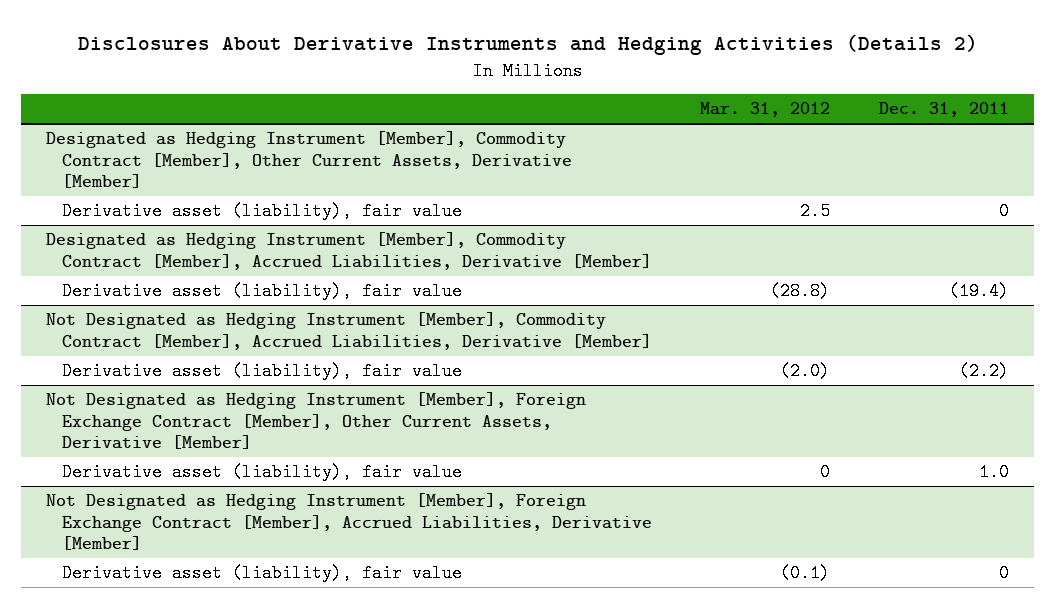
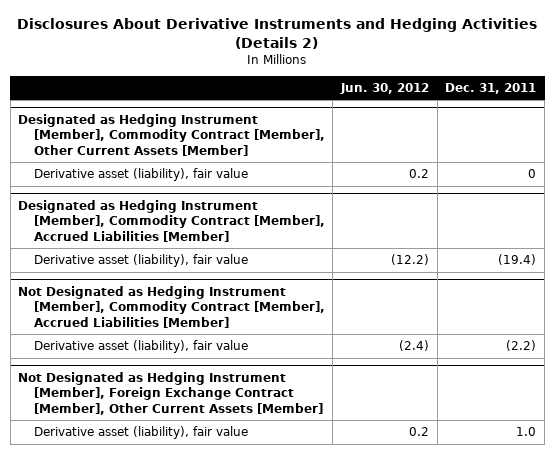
[700,102,831,118] Mar. 31, 2012 -> none
none -> [340,82,430,94] Jun. 30, 2012
[45,131,572,189] Designated as Hedging Instrument [Member], Commodity Contract [Member], Other Current Assets, Derivative [Member] -> [18,113,325,156] Designated as Hedging Instrument [Member], Commodity Contract [Member], Other Current Assets [Member]
[45,232,652,270] Designated as Hedging Instrument [Member], Commodity Contract [Member], Accrued Liabilities, Derivative [Member] -> [18,199,325,242] Designated as Hedging Instrument [Member], Commodity Contract [Member], Accrued Liabilities [Member]
[45,312,652,350] Not Designated as Hedging Instrument [Member], Commodity Contract [Member], Accrued Liabilities, Derivative [Member] -> [18,285,325,328] Not Designated as Hedging Instrument [Member], Commodity Contract [Member], Accrued Liabilities [Member]
[45,392,586,450] Not Designated as Hedging Instrument [Member], Foreign Exchange Contract [Member], Other Current Assets, Derivative [Member] -> [18,371,323,415] Not Designated as Hedging Instrument [Member], Foreign Exchange Contract [Member], Other Current Assets [Member]
[45,493,652,551] Not Designated as Hedging Instrument [Member], Foreign Exchange Contract [Member], Accrued Liabilities, Derivative [Member] -> none
[61,564,462,583] Derivative asset (liability), fair value -> none

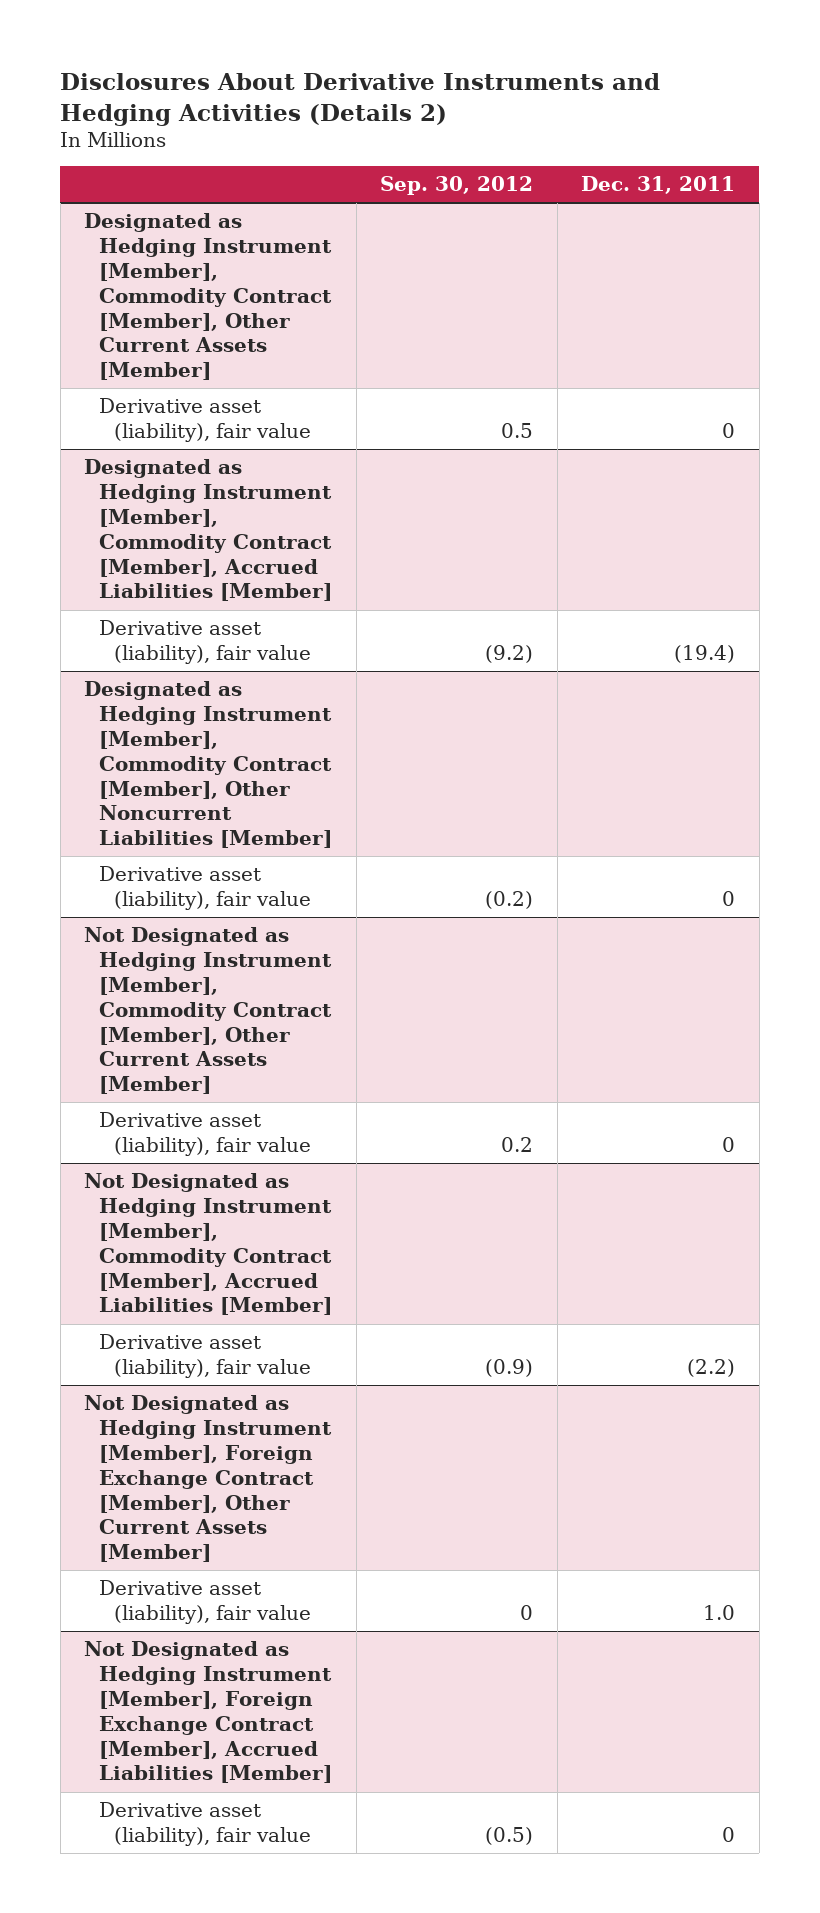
[340,82,430,94] Jun. 30, 2012 -> none
none -> [380,176,534,196] Sep. 30, 2012
none -> [84,681,333,849] Designated as Hedging Instrument [Member], Commodity Contract [Member], Other Noncurrent Liabilities [Member]
none -> [99,866,312,911] Derivative asset (liability), fair value
none -> [84,927,333,1095] Not Designated as Hedging Instrument [Member], Commodity Contract [Member], Other Current Assets [Member]
none -> [99,1112,312,1157] Derivative asset (liability), fair value
none -> [84,1641,333,1784] Not Designated as Hedging Instrument [Member], Foreign Exchange Contract [Member], Accrued Liabilities [Member]
none -> [99,1802,312,1847] Derivative asset (liability), fair value

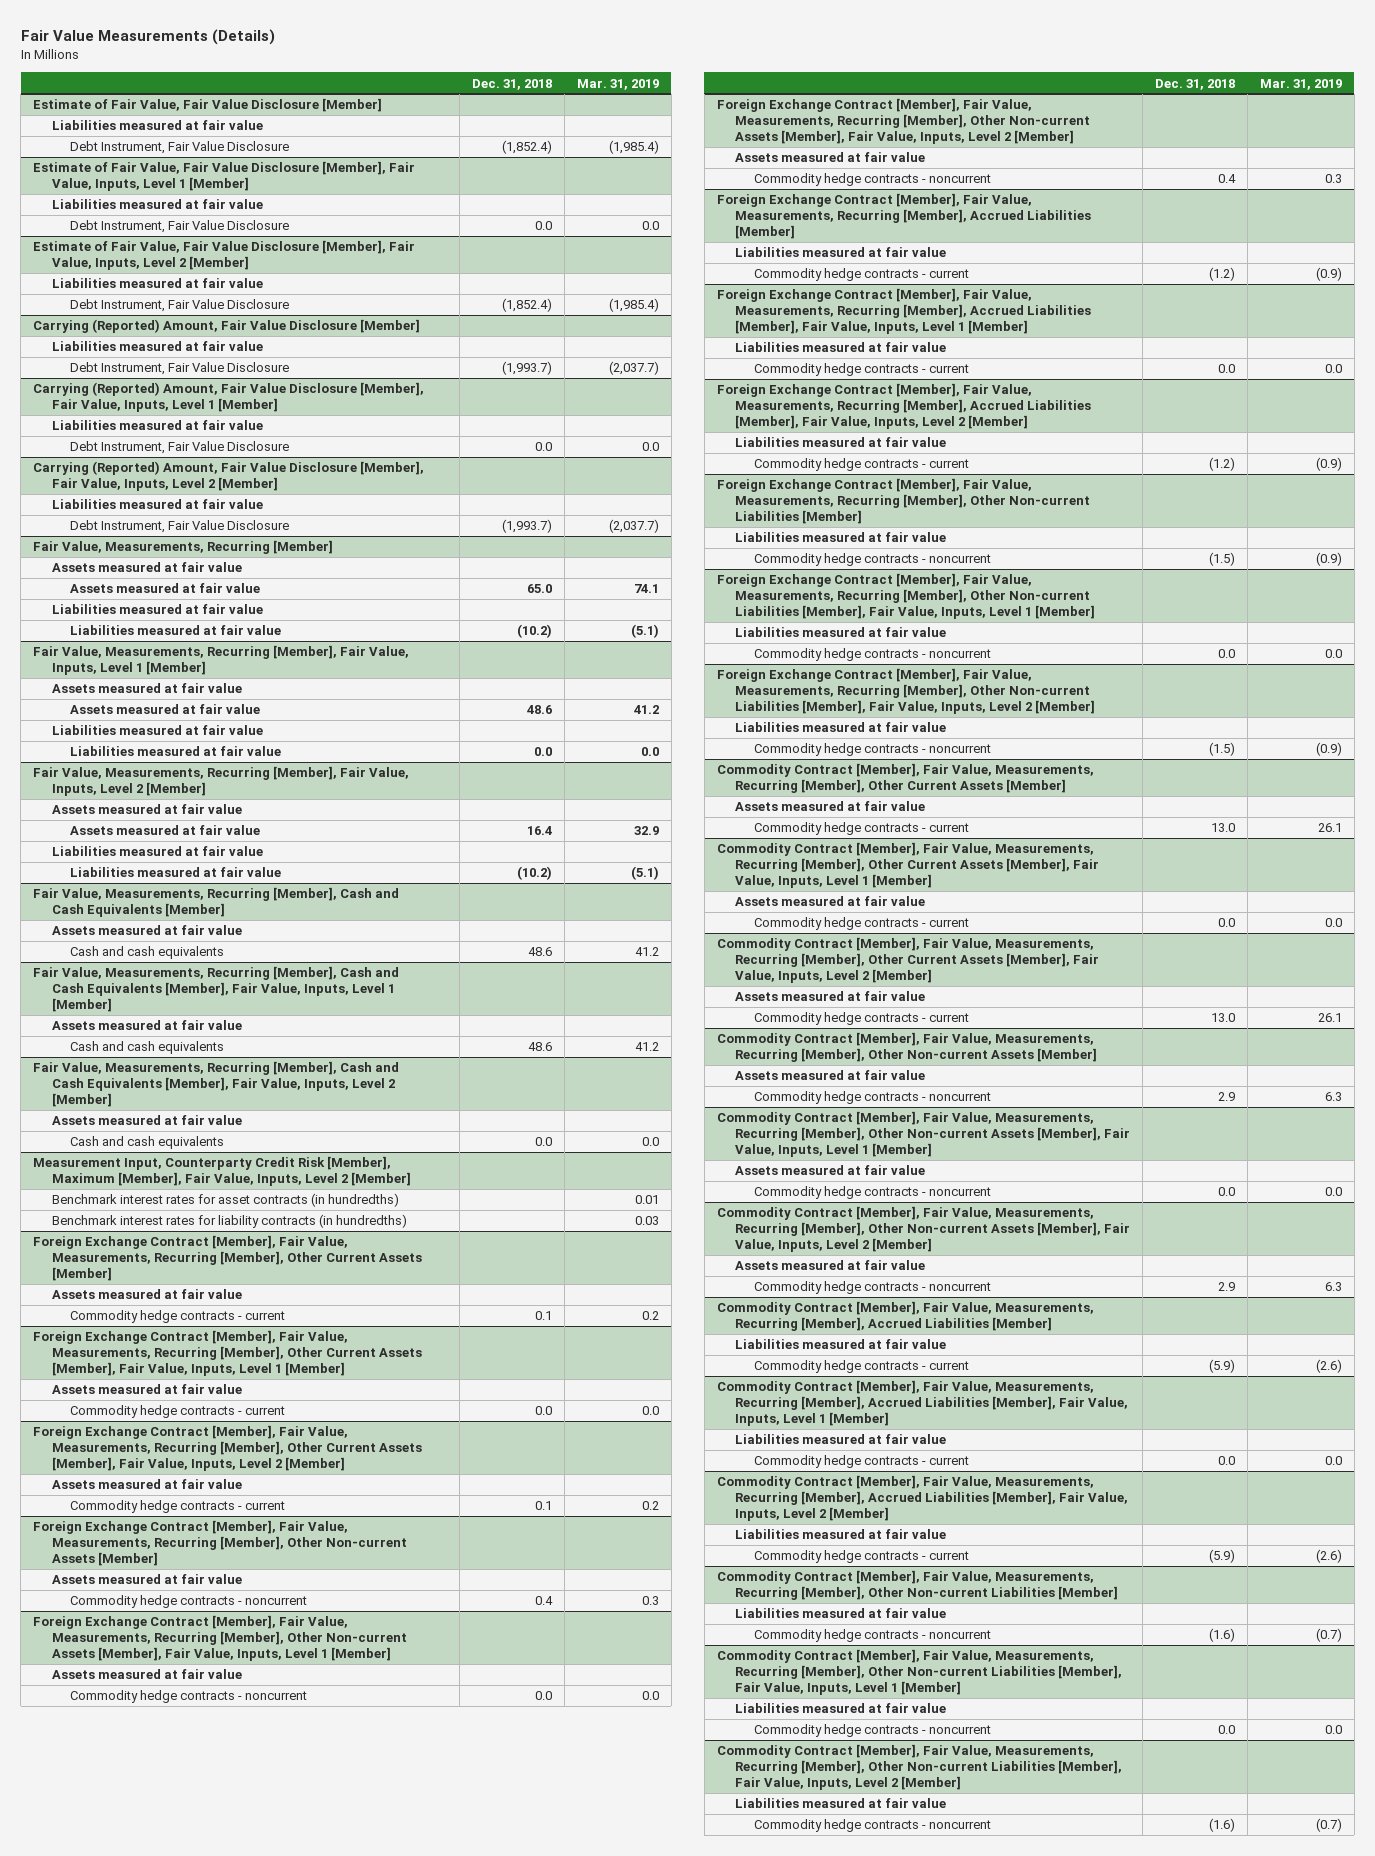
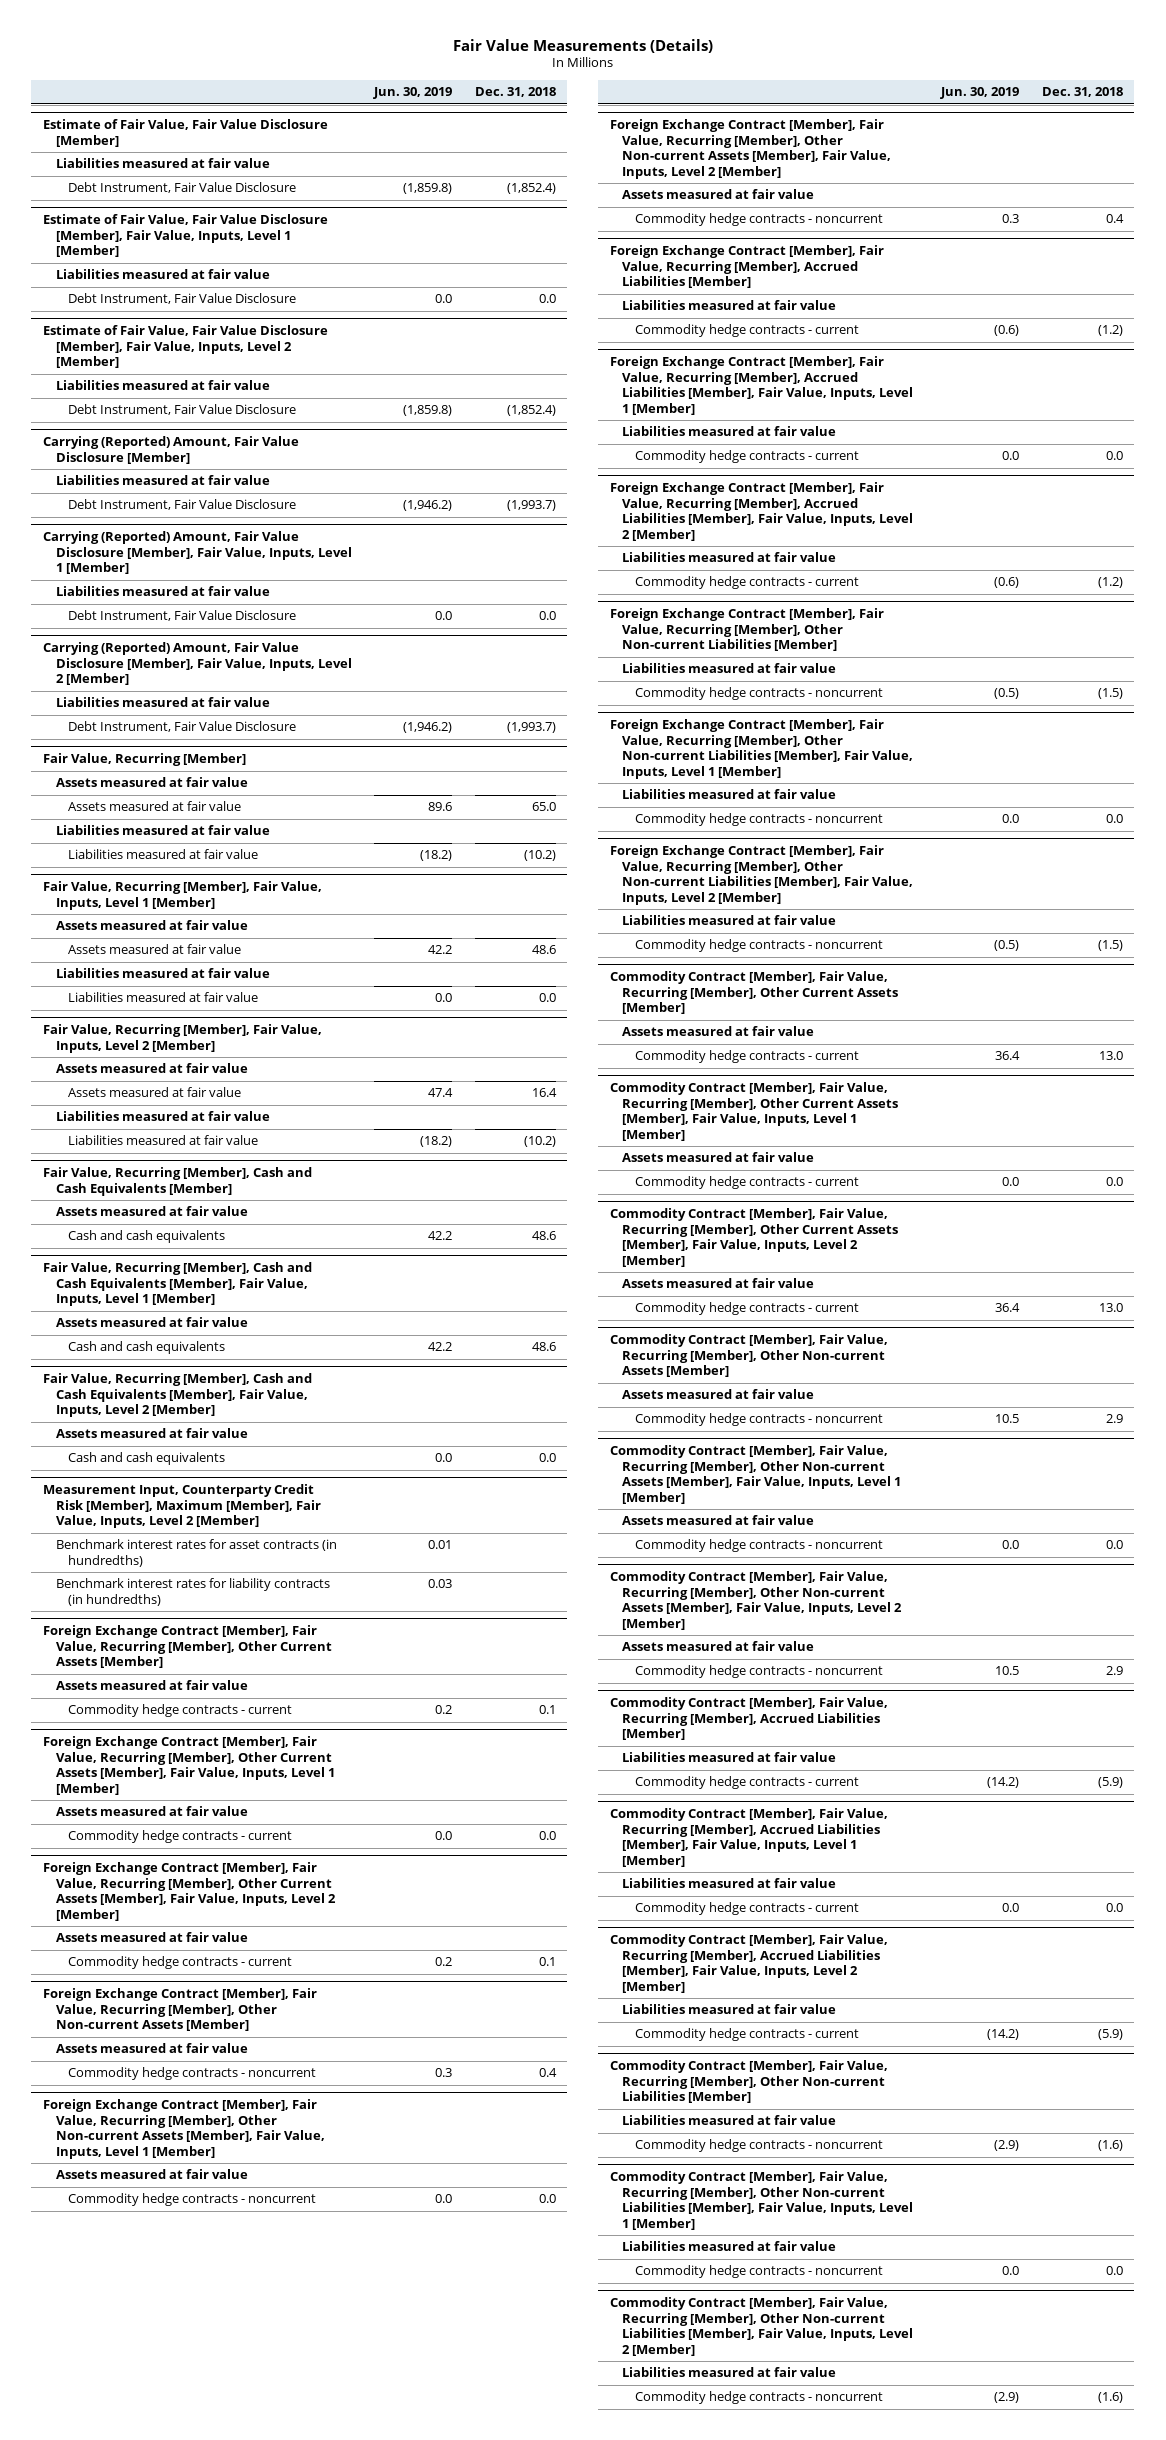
[576,78,659,90] Mar. 31, 2019 -> none
none -> [373,87,453,100] Jun. 30, 2019
[33,540,334,555] Fair Value, Measurements, Recurring [Member] -> [42,753,246,767] Fair Value, Recurring [Member]
[33,645,410,675] Fair Value, Measurements, Recurring [Member], Fair Value, Inputs, Level 1 [Member] -> [42,881,322,910] Fair Value, Recurring [Member], Fair Value, Inputs, Level 1 [Member]
[33,766,410,796] Fair Value, Measurements, Recurring [Member], Fair Value, Inputs, Level 2 [Member] -> [42,1024,322,1053] Fair Value, Recurring [Member], Fair Value, Inputs, Level 2 [Member]
[33,887,400,917] Fair Value, Measurements, Recurring [Member], Cash and Cash Equivalents [Member] -> [42,1167,312,1196] Fair Value, Recurring [Member], Cash and Cash Equivalents [Member]
[33,966,400,1012] Fair Value, Measurements, Recurring [Member], Cash and Cash Equivalents [Member], Fair Value, Inputs, Level 1 [Member] -> [42,1262,312,1307] Fair Value, Recurring [Member], Cash and Cash Equivalents [Member], Fair Value, Inputs, Level 1 [Member]
[33,1061,400,1107] Fair Value, Measurements, Recurring [Member], Cash and Cash Equivalents [Member], Fair Value, Inputs, Level 2 [Member] -> [42,1373,312,1418] Fair Value, Recurring [Member], Cash and Cash Equivalents [Member], Fair Value, Inputs, Level 2 [Member]
[33,1235,422,1281] Foreign Exchange Contract [Member], Fair Value, Measurements, Recurring [Member], Other Current Assets [Member] -> [42,1625,332,1669] Foreign Exchange Contract [Member], Fair Value, Recurring [Member], Other Current Assets [Member]
[33,1330,422,1376] Foreign Exchange Contract [Member], Fair Value, Measurements, Recurring [Member], Other Current Assets [Member], Fair Value, Inputs, Level 1 [Member] -> [42,1736,335,1795] Foreign Exchange Contract [Member], Fair Value, Recurring [Member], Other Current Assets [Member], Fair Value, Inputs, Level 1 [Member]
[33,1425,422,1471] Foreign Exchange Contract [Member], Fair Value, Measurements, Recurring [Member], Other Current Assets [Member], Fair Value, Inputs, Level 2 [Member] -> [42,1862,336,1921] Foreign Exchange Contract [Member], Fair Value, Recurring [Member], Other Current Assets [Member], Fair Value, Inputs, Level 2 [Member]
[33,1520,407,1566] Foreign Exchange Contract [Member], Fair Value, Measurements, Recurring [Member], Other Non-current Assets [Member] -> [42,1988,317,2032] Foreign Exchange Contract [Member], Fair Value, Recurring [Member], Other Non-current Assets [Member]
[33,1615,407,1661] Foreign Exchange Contract [Member], Fair Value, Measurements, Recurring [Member], Other Non-current Assets [Member], Fair Value, Inputs, Level 1 [Member] -> [42,2099,325,2159] Foreign Exchange Contract [Member], Fair Value, Recurring [Member], Other Non-current Assets [Member], Fair Value, Inputs, Level 1 [Member]
[716,98,1091,144] Foreign Exchange Contract [Member], Fair Value, Measurements, Recurring [Member], Other Non-current Assets [Member], Fair Value, Inputs, Level 2 [Member] -> [609,119,892,179] Foreign Exchange Contract [Member], Fair Value, Recurring [Member], Other Non-current Assets [Member], Fair Value, Inputs, Level 2 [Member]
[716,193,1092,239] Foreign Exchange Contract [Member], Fair Value, Measurements, Recurring [Member], Accrued Liabilities [Member] -> [609,245,884,289] Foreign Exchange Contract [Member], Fair Value, Recurring [Member], Accrued Liabilities [Member]
[716,288,1092,334] Foreign Exchange Contract [Member], Fair Value, Measurements, Recurring [Member], Accrued Liabilities [Member], Fair Value, Inputs, Level 1 [Member] -> [609,356,914,415] Foreign Exchange Contract [Member], Fair Value, Recurring [Member], Accrued Liabilities [Member], Fair Value, Inputs, Level 1 [Member]
[716,383,1092,429] Foreign Exchange Contract [Member], Fair Value, Measurements, Recurring [Member], Accrued Liabilities [Member], Fair Value, Inputs, Level 2 [Member] -> [609,482,914,541] Foreign Exchange Contract [Member], Fair Value, Recurring [Member], Accrued Liabilities [Member], Fair Value, Inputs, Level 2 [Member]
[716,478,1091,524] Foreign Exchange Contract [Member], Fair Value, Measurements, Recurring [Member], Other Non-current Liabilities [Member] -> [609,608,884,652] Foreign Exchange Contract [Member], Fair Value, Recurring [Member], Other Non-current Liabilities [Member]
[716,573,1096,619] Foreign Exchange Contract [Member], Fair Value, Measurements, Recurring [Member], Other Non-current Liabilities [Member], Fair Value, Inputs, Level 1 [Member] -> [609,719,914,779] Foreign Exchange Contract [Member], Fair Value, Recurring [Member], Other Non-current Liabilities [Member], Fair Value, Inputs, Level 1 [Member]
[716,668,1096,714] Foreign Exchange Contract [Member], Fair Value, Measurements, Recurring [Member], Other Non-current Liabilities [Member], Fair Value, Inputs, Level 2 [Member] -> [609,845,914,905] Foreign Exchange Contract [Member], Fair Value, Recurring [Member], Other Non-current Liabilities [Member], Fair Value, Inputs, Level 2 [Member]
[716,763,1094,793] Commodity Contract [Member], Fair Value, Measurements, Recurring [Member], Other Current Assets [Member] -> [609,971,899,1015] Commodity Contract [Member], Fair Value, Recurring [Member], Other Current Assets [Member]
[716,842,1100,888] Commodity Contract [Member], Fair Value, Measurements, Recurring [Member], Other Current Assets [Member], Fair Value, Inputs, Level 1 [Member] -> [609,1082,899,1141] Commodity Contract [Member], Fair Value, Recurring [Member], Other Current Assets [Member], Fair Value, Inputs, Level 1 [Member]
[716,937,1100,983] Commodity Contract [Member], Fair Value, Measurements, Recurring [Member], Other Current Assets [Member], Fair Value, Inputs, Level 2 [Member] -> [609,1208,899,1267] Commodity Contract [Member], Fair Value, Recurring [Member], Other Current Assets [Member], Fair Value, Inputs, Level 2 [Member]
[716,1032,1098,1062] Commodity Contract [Member], Fair Value, Measurements, Recurring [Member], Other Non-current Assets [Member] -> [609,1334,888,1378] Commodity Contract [Member], Fair Value, Recurring [Member], Other Non-current Assets [Member]
[716,1111,1131,1157] Commodity Contract [Member], Fair Value, Measurements, Recurring [Member], Other Non-current Assets [Member], Fair Value, Inputs, Level 1 [Member] -> [609,1445,902,1504] Commodity Contract [Member], Fair Value, Recurring [Member], Other Non-current Assets [Member], Fair Value, Inputs, Level 1 [Member]
[716,1206,1131,1252] Commodity Contract [Member], Fair Value, Measurements, Recurring [Member], Other Non-current Assets [Member], Fair Value, Inputs, Level 2 [Member] -> [609,1571,903,1630] Commodity Contract [Member], Fair Value, Recurring [Member], Other Non-current Assets [Member], Fair Value, Inputs, Level 2 [Member]
[716,1301,1094,1331] Commodity Contract [Member], Fair Value, Measurements, Recurring [Member], Accrued Liabilities [Member] -> [609,1697,888,1741] Commodity Contract [Member], Fair Value, Recurring [Member], Accrued Liabilities [Member]
[716,1380,1129,1426] Commodity Contract [Member], Fair Value, Measurements, Recurring [Member], Accrued Liabilities [Member], Fair Value, Inputs, Level 1 [Member] -> [609,1808,888,1867] Commodity Contract [Member], Fair Value, Recurring [Member], Accrued Liabilities [Member], Fair Value, Inputs, Level 1 [Member]
[716,1475,1129,1521] Commodity Contract [Member], Fair Value, Measurements, Recurring [Member], Accrued Liabilities [Member], Fair Value, Inputs, Level 2 [Member] -> [609,1934,888,1993] Commodity Contract [Member], Fair Value, Recurring [Member], Accrued Liabilities [Member], Fair Value, Inputs, Level 2 [Member]
[716,1570,1119,1600] Commodity Contract [Member], Fair Value, Measurements, Recurring [Member], Other Non-current Liabilities [Member] -> [609,2060,888,2104] Commodity Contract [Member], Fair Value, Recurring [Member], Other Non-current Liabilities [Member]
[716,1649,1123,1695] Commodity Contract [Member], Fair Value, Measurements, Recurring [Member], Other Non-current Liabilities [Member], Fair Value, Inputs, Level 1 [Member] -> [609,2171,914,2230] Commodity Contract [Member], Fair Value, Recurring [Member], Other Non-current Liabilities [Member], Fair Value, Inputs, Level 1 [Member]
[716,1744,1123,1790] Commodity Contract [Member], Fair Value, Measurements, Recurring [Member], Other Non-current Liabilities [Member], Fair Value, Inputs, Level 2 [Member] -> [609,2297,914,2356] Commodity Contract [Member], Fair Value, Recurring [Member], Other Non-current Liabilities [Member], Fair Value, Inputs, Level 2 [Member]

